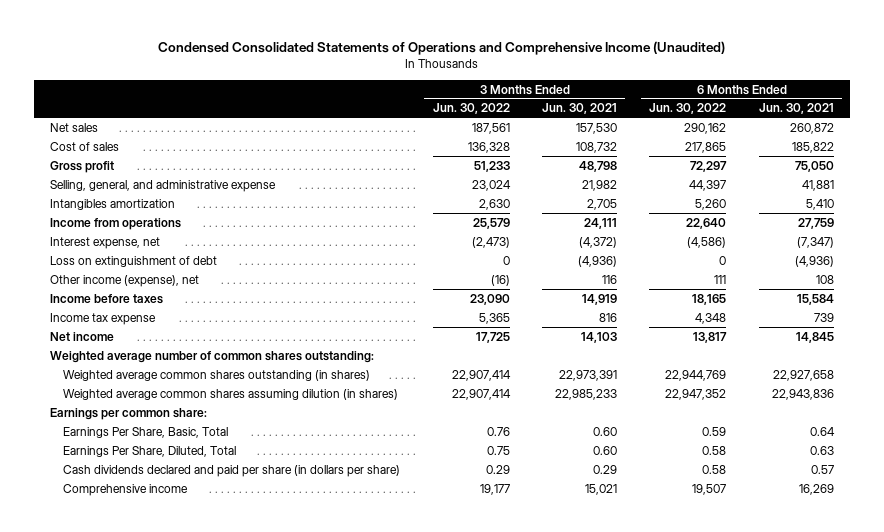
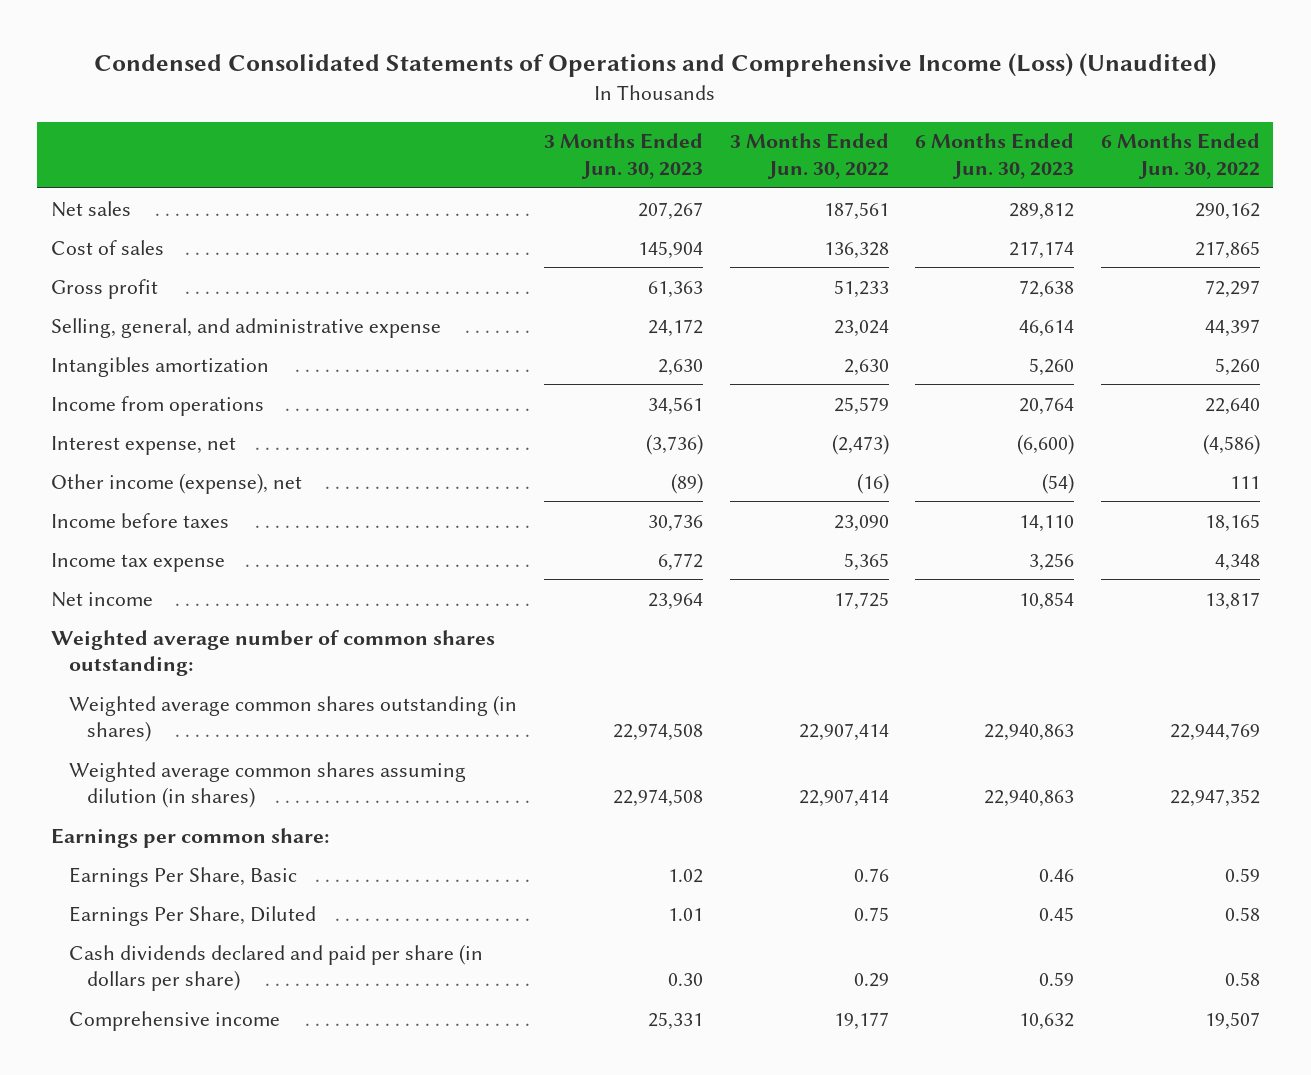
[158,41,726,56] Condensed Consolidated Statements of Operations and Comprehensive Income (Unaudited) -> [94,52,1217,77] Condensed Consolidated Statements of Operations and Comprehensive Income (Loss) (Unaudited)
[541,103,617,115] Jun. 30, 2021 -> none
[758,103,834,115] Jun. 30, 2021 -> none
none -> [543,133,703,180] 3 Months Ended Jun. 30, 2023
none -> [915,133,1075,180] 6 Months Ended Jun. 30, 2023
[50,255,218,267] Loss on extinguishment of debt -> none
[63,426,229,438] Earnings Per Share, Basic, Total -> [68,866,297,887] Earnings Per Share, Basic
[63,445,237,457] Earnings Per Share, Diluted, Total -> [68,905,316,926] Earnings Per Share, Diluted

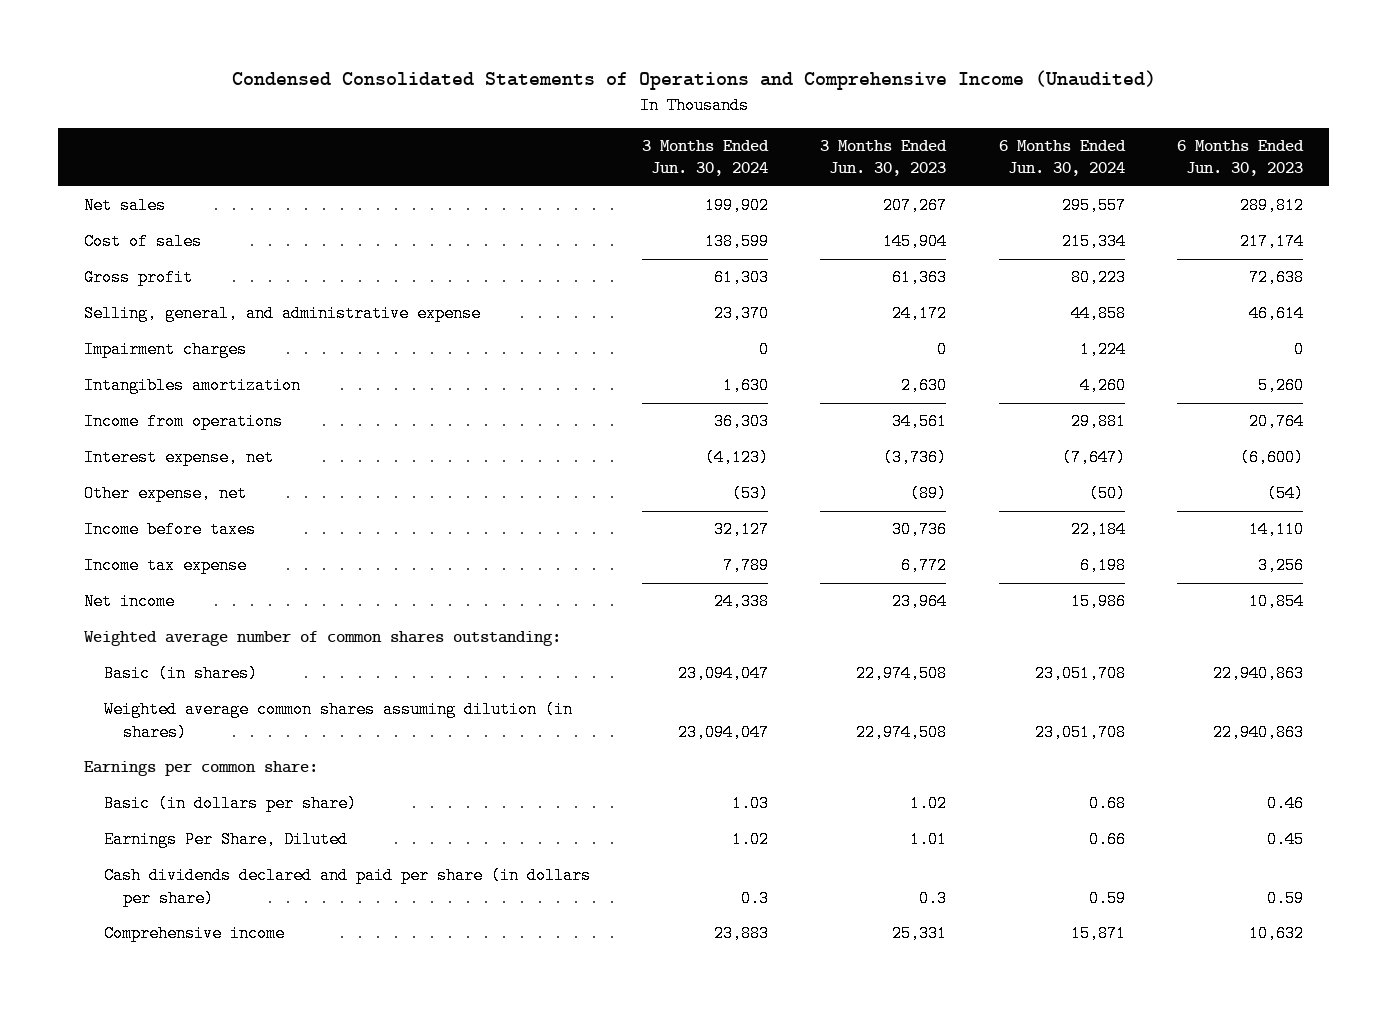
[94,52,1217,77] Condensed Consolidated Statements of Operations and Comprehensive Income (Loss) (Unaudited) -> [231,70,1156,91] Condensed Consolidated Statements of Operations and Comprehensive Income (Unaudited)
[729,133,889,180] 3 Months Ended Jun. 30, 2022 -> none
[1101,133,1261,180] 6 Months Ended Jun. 30, 2022 -> none
none -> [641,139,769,177] 3 Months Ended Jun. 30, 2024
none -> [998,139,1126,177] 6 Months Ended Jun. 30, 2024
none -> [83,341,247,359] Impairment charges
[50,472,302,494] Other income (expense), net -> [83,485,247,503] Other expense, net
[68,694,517,743] Weighted average common shares outstanding (in shares) -> [103,665,258,683] Basic (in shares)
[68,866,297,887] Earnings Per Share, Basic -> [103,795,357,813] Basic (in dollars per share)
[667,973,703,987] 0.30 -> [919,889,948,907] 0.3

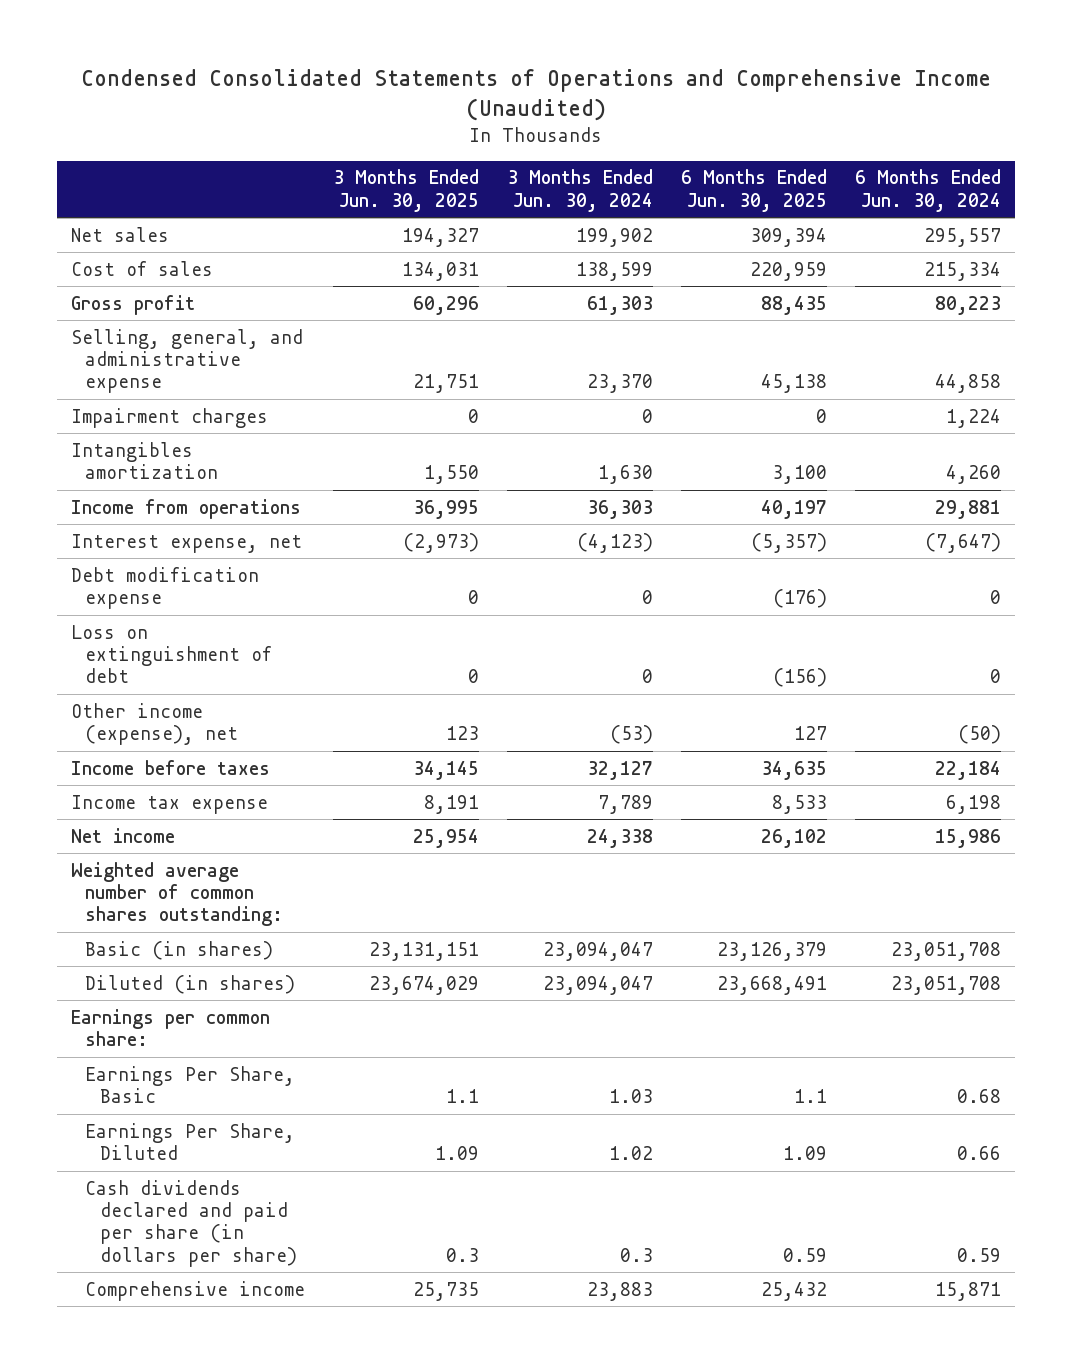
[820,139,948,177] 3 Months Ended Jun. 30, 2023 -> none
[1177,139,1305,177] 6 Months Ended Jun. 30, 2023 -> none
none -> [333,169,480,212] 3 Months Ended Jun. 30, 2025
none -> [680,169,827,212] 6 Months Ended Jun. 30, 2025
none -> [70,566,259,610] Debt modification expense
none -> [70,624,273,684] Loss on extinguishment of debt
[83,485,247,503] Other expense, net -> [70,702,239,746] Other income (expense), net
[103,701,573,741] Weighted average common shares assuming dilution (in shares) -> [85,974,296,994] Diluted (in shares)
[103,795,357,813] Basic (in dollars per share) -> [85,1065,296,1104] Earnings Per Share, Basic

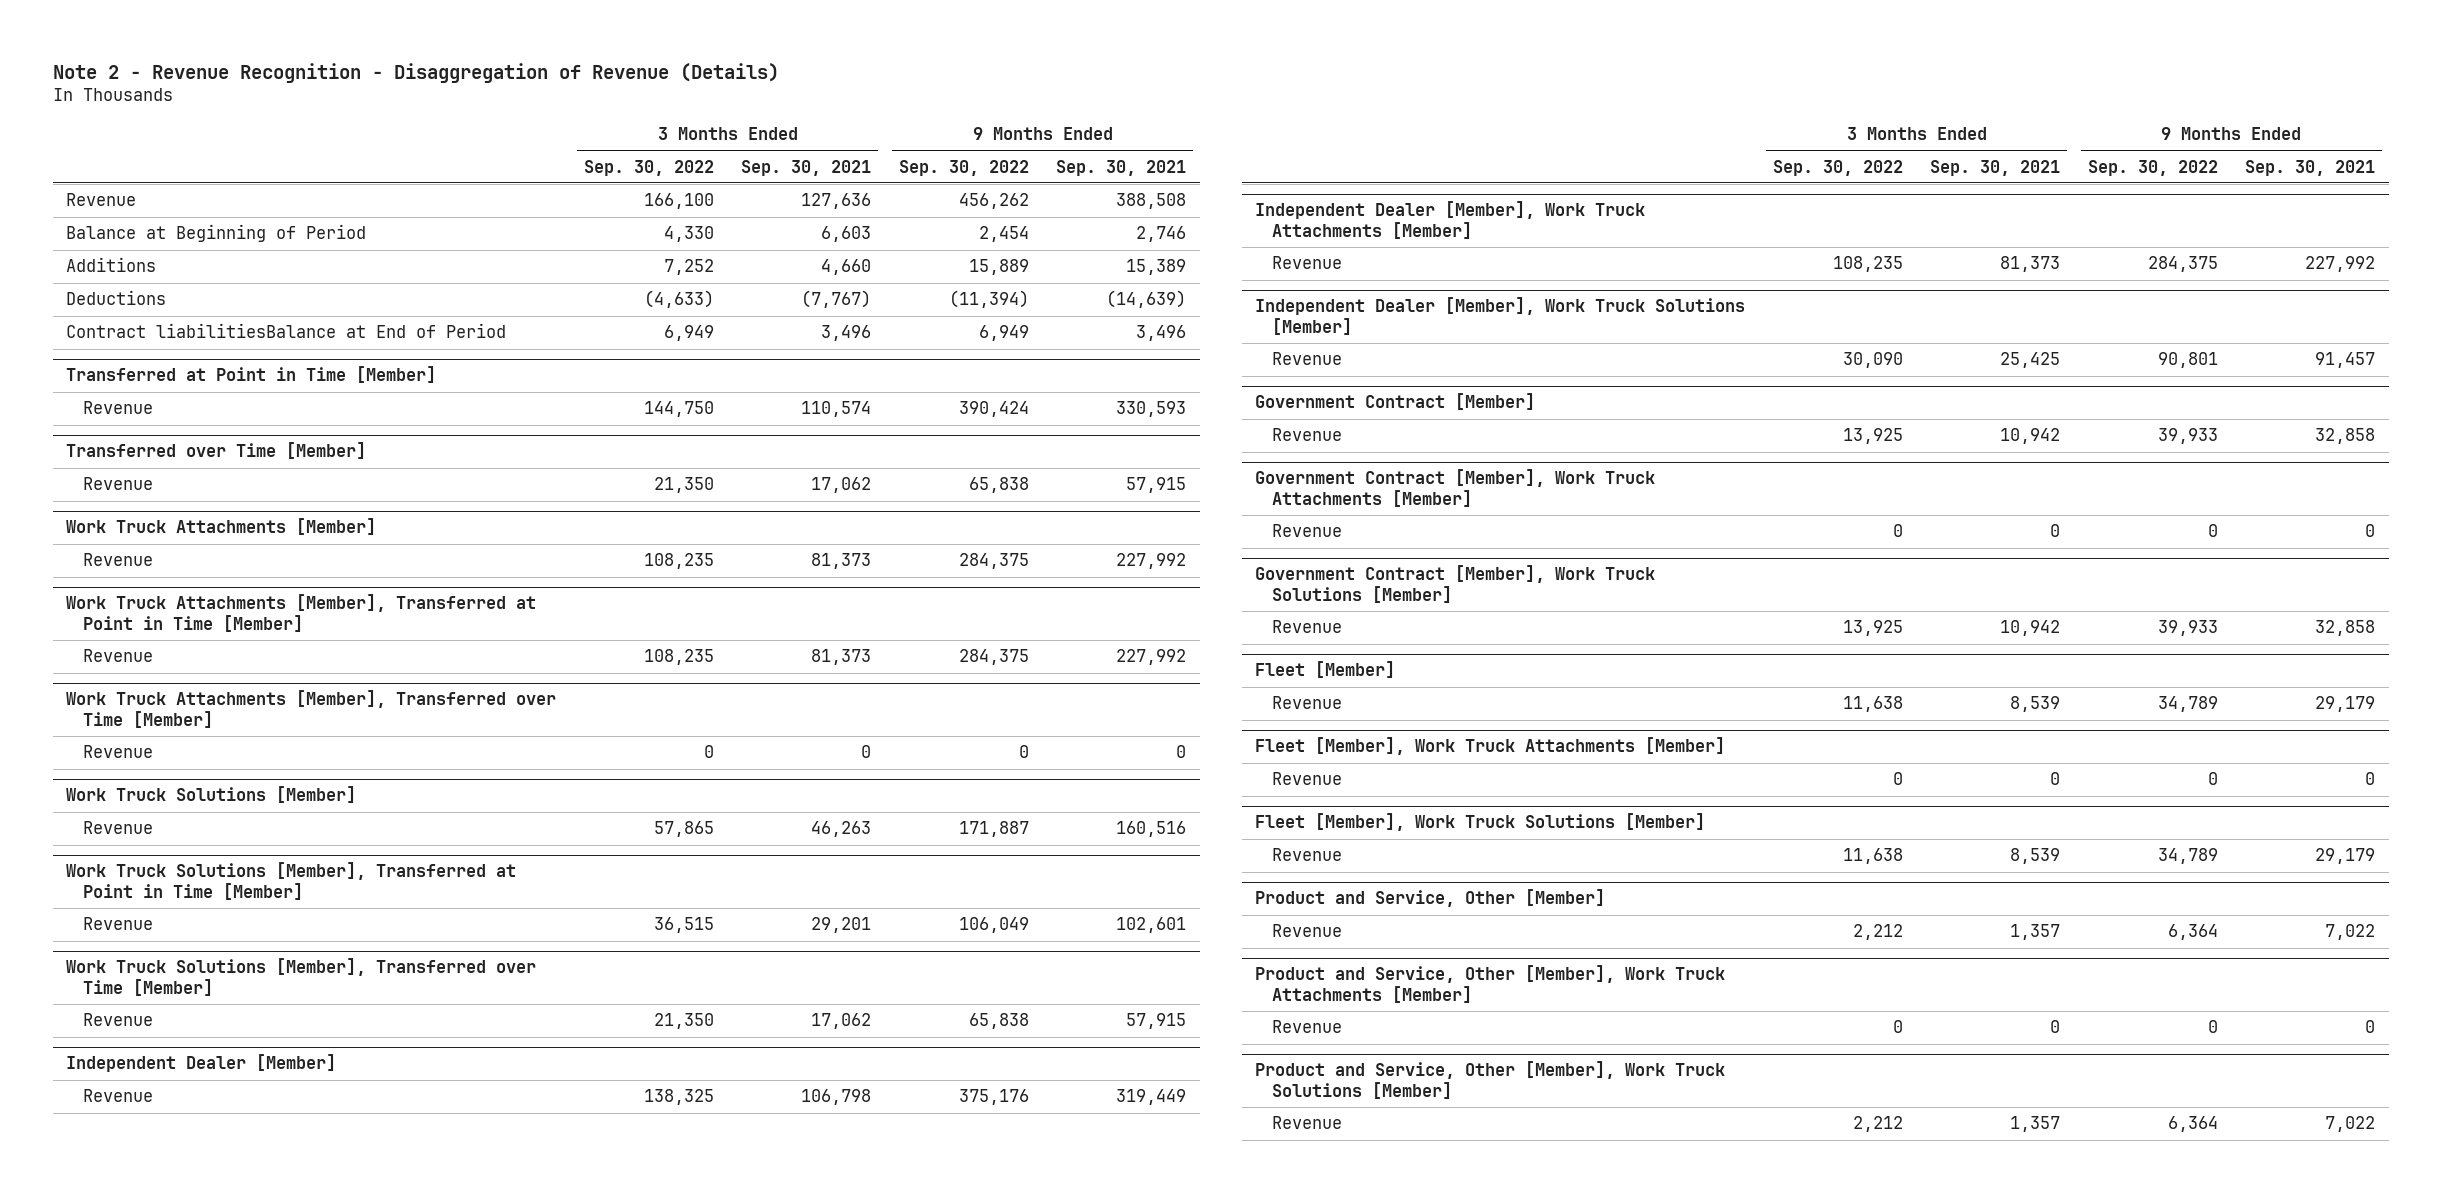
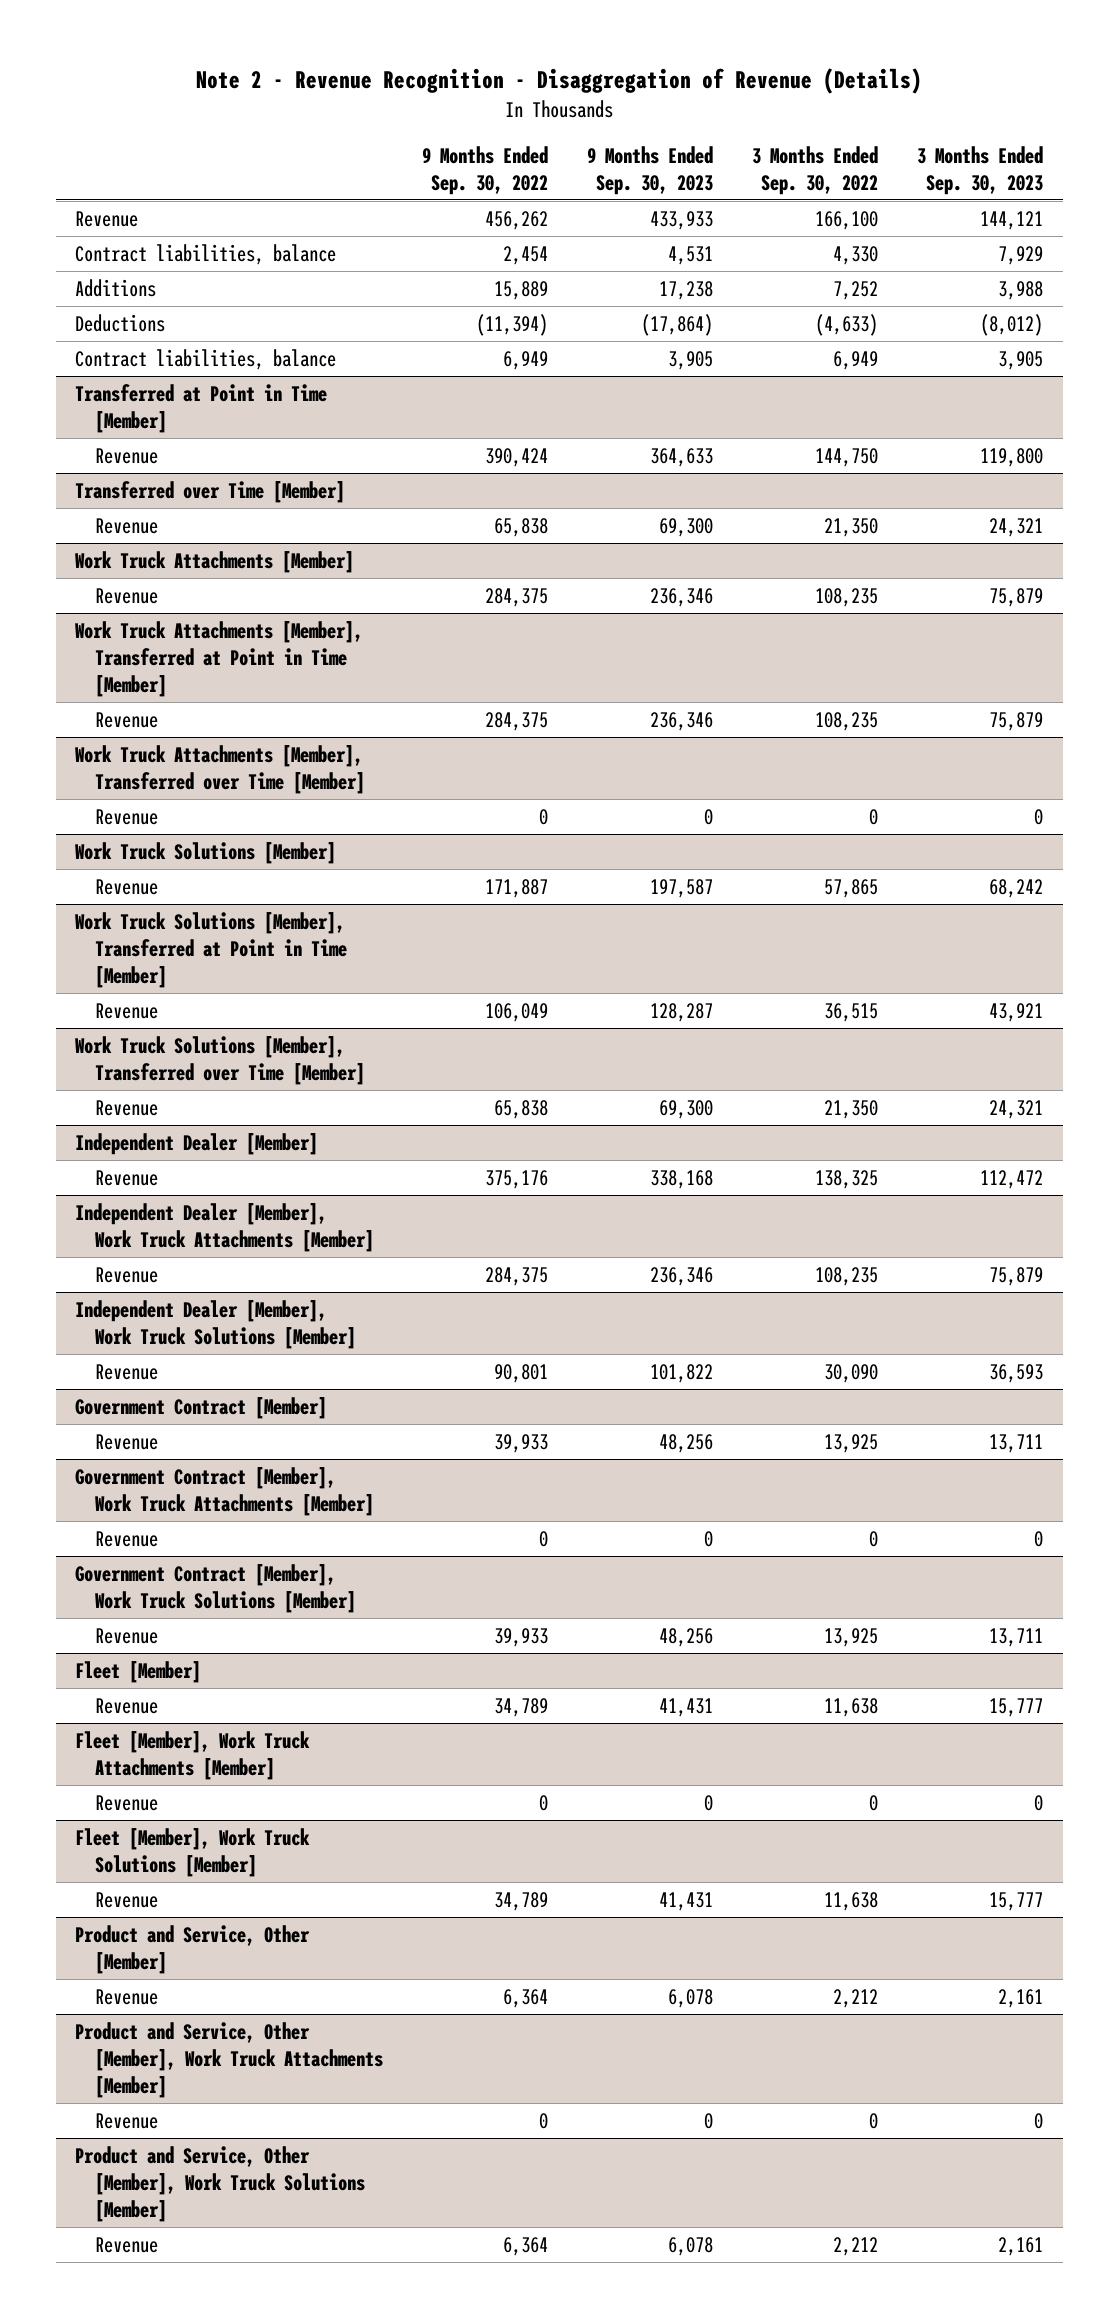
[741,159,872,176] Sep. 30, 2021 -> none
[1056,159,1187,176] Sep. 30, 2021 -> none
none -> [587,145,714,195] 9 Months Ended Sep. 30, 2023
none -> [917,145,1044,195] 3 Months Ended Sep. 30, 2023
[66,224,367,243] Balance at Beginning of Period -> [75,243,337,265] Contract liabilities, balance
[66,323,507,339] Contract liabilitiesBalance at End of Period -> [75,348,337,370] Contract liabilities, balance

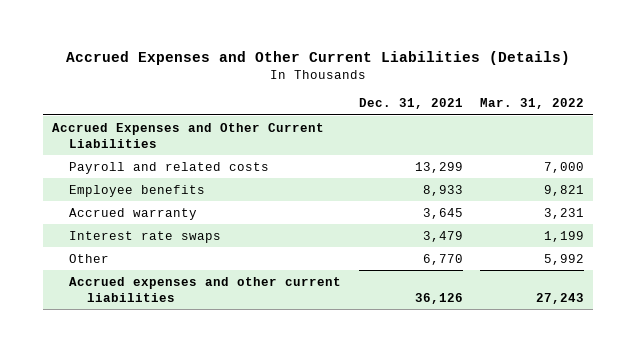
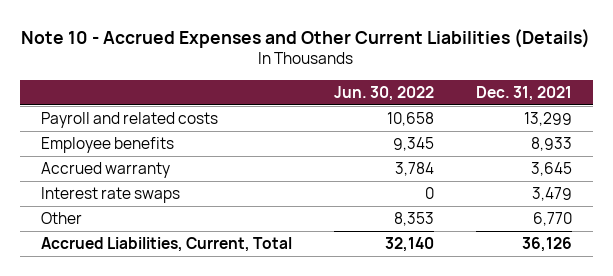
[65,51,570,66] Accrued Expenses and Other Current Liabilities (Details) -> [21,28,591,48] Note 10 - Accrued Expenses and Other Current Liabilities (Details)
[480,98,585,110] Mar. 31, 2022 -> none
none -> [333,85,434,101] Jun. 30, 2022
[51,122,324,148] Accrued Expenses and Other Current Liabilities -> none
[69,276,342,302] Accrued expenses and other current liabilities -> [40,237,292,253] Accrued Liabilities, Current, Total

